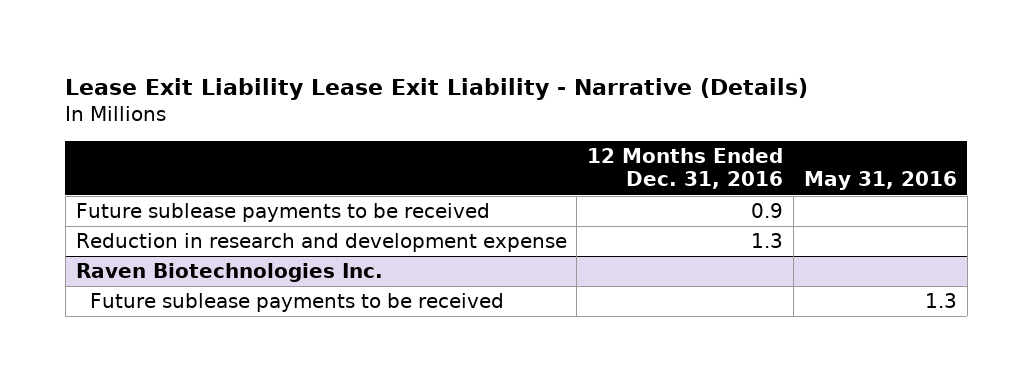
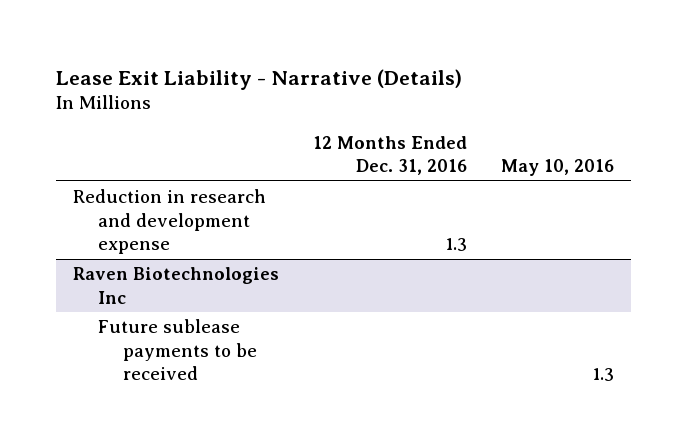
[65,78,809,101] Lease Exit Liability Lease Exit Liability - Narrative (Details) -> [56,68,463,90] Lease Exit Liability - Narrative (Details)
[803,171,957,191] May 31, 2016 -> none
none -> [500,159,614,177] May 10, 2016
[75,203,490,223] Future sublease payments to be received -> none
[75,263,383,283] Raven Biotechnologies Inc. -> [73,267,280,304] Raven Biotechnologies Inc

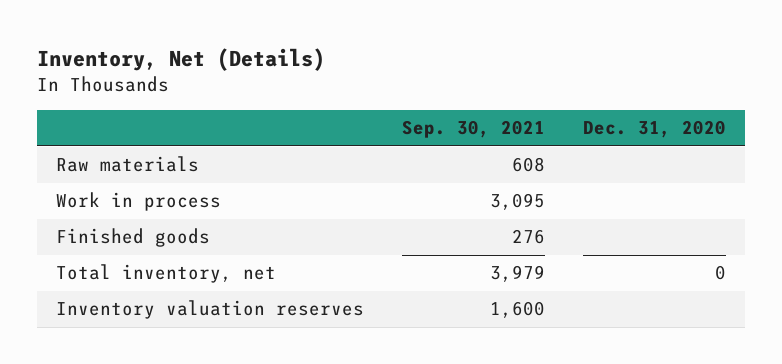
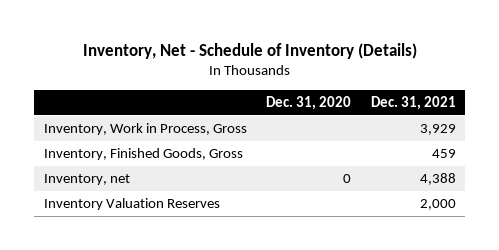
[37,48,326,72] Inventory, Net (Details) -> [82,43,417,60] Inventory, Net - Schedule of Inventory (Details)
[402,120,546,139] Sep. 30, 2021 -> none
none -> [370,95,456,110] Dec. 31, 2021
[56,156,200,173] Raw materials -> none
[56,192,222,212] Work in process -> [43,123,247,136] Inventory, Work in Process, Gross
[56,228,211,248] Finished goods -> [43,148,243,161] Inventory, Finished Goods, Gross
[56,264,277,284] Total inventory, net -> [43,174,130,186] Inventory, net
[56,300,365,320] Inventory valuation reserves -> [43,198,220,211] Inventory Valuation Reserves

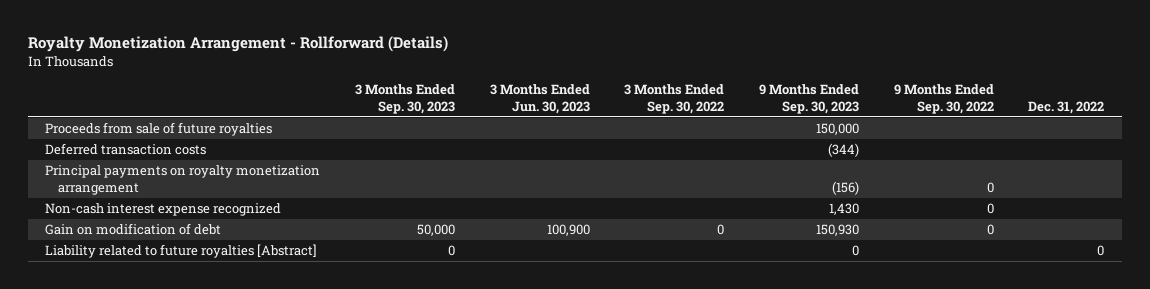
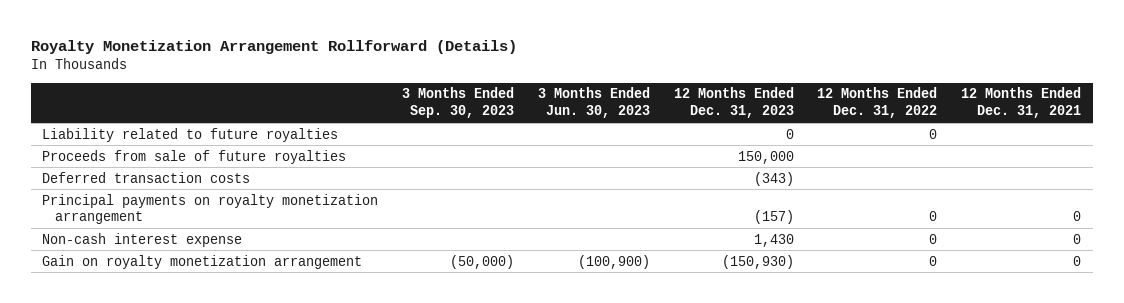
[27,36,448,53] Royalty Monetization Arrangement - Rollforward (Details) -> [30,40,517,55] Royalty Monetization Arrangement Rollforward (Details)
[624,84,725,114] 3 Months Ended Sep. 30, 2022 -> none
[759,84,860,114] 9 Months Ended Sep. 30, 2023 -> none
[893,84,994,114] 9 Months Ended Sep. 30, 2022 -> none
[1028,100,1105,114] Dec. 31, 2022 -> none
none -> [673,87,794,119] 12 Months Ended Dec. 31, 2023
none -> [817,87,938,119] 12 Months Ended Dec. 31, 2022
none -> [961,87,1082,119] 12 Months Ended Dec. 31, 2021
none -> [42,127,339,142] Liability related to future royalties
[45,244,318,259] Liability related to future royalties [Abstract] -> none
[45,203,282,217] Non-cash interest expense recognized -> [42,232,243,247] Non-cash interest expense
[45,223,222,236] Gain on modification of debt -> [42,254,363,269] Gain on royalty monetization arrangement
[416,224,455,237] 50,000 -> [450,254,515,269] (50,000)
[546,224,590,237] 100,900 -> [577,254,650,269] (100,900)

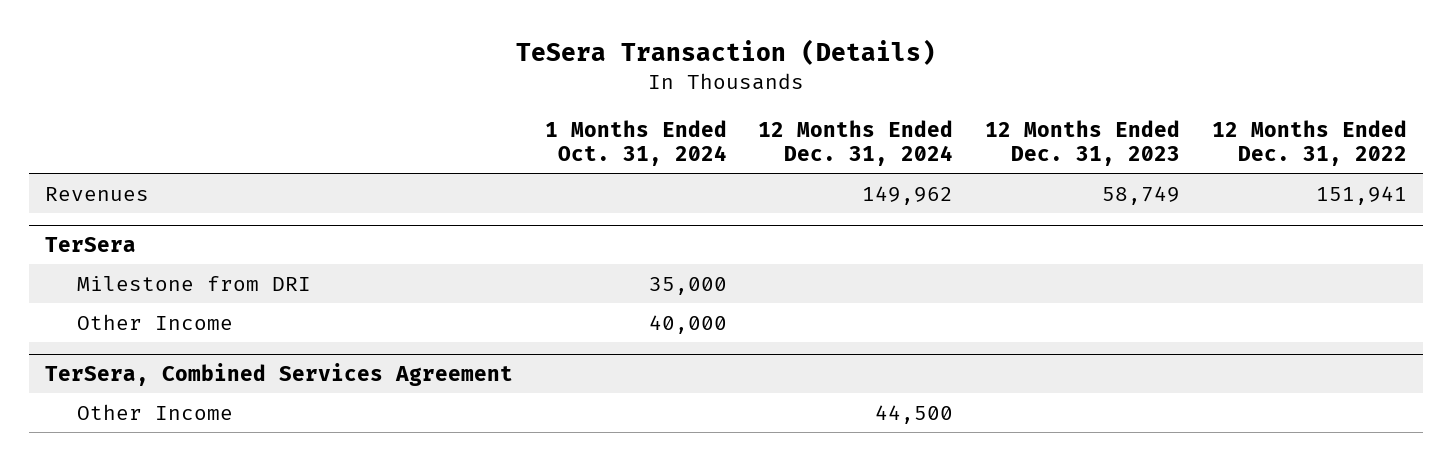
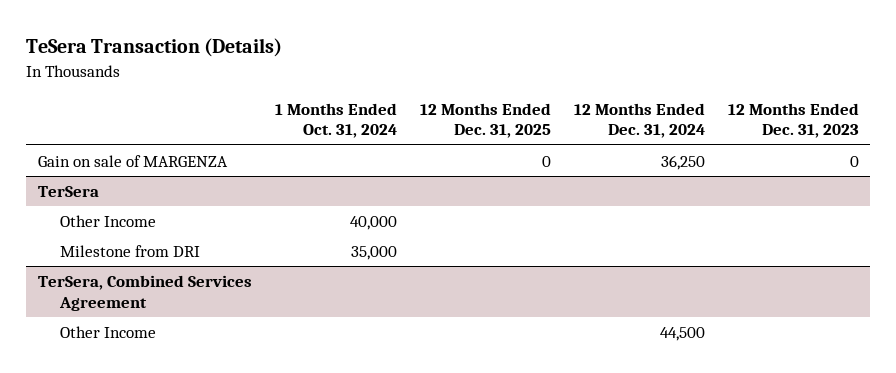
[1211,119,1407,167] 12 Months Ended Dec. 31, 2022 -> none
none -> [419,102,551,139] 12 Months Ended Dec. 31, 2025
[44,186,149,201] Revenues -> none
none -> [37,155,228,168] Gain on sale of MARGENZA
[77,275,312,291] Milestone from DRI -> [59,245,200,258] Milestone from DRI

